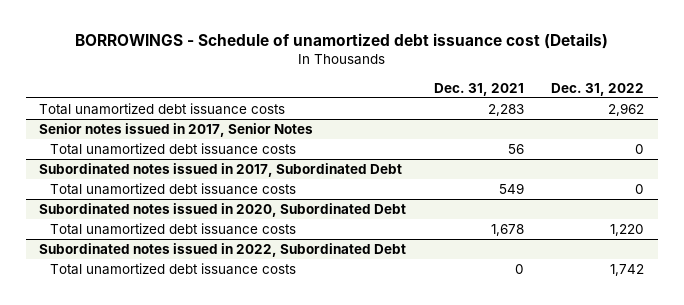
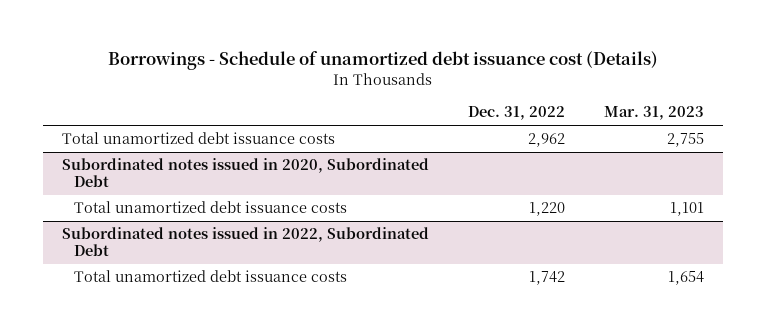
[74,33,608,50] BORROWINGS - Schedule of unamortized debt issuance cost (Details) -> [108,51,659,71] Borrowings - Schedule of unamortized debt issuance cost (Details)
[433,82,524,96] Dec. 31, 2021 -> none
none -> [603,106,704,121] Mar. 31, 2023
[39,122,314,137] Senior notes issued in 2017, Senior Notes -> none
[50,142,297,155] Total unamortized debt issuance costs -> none
[39,162,403,177] Subordinated notes issued in 2017, Subordinated Debt -> none
[50,182,297,195] Total unamortized debt issuance costs -> none

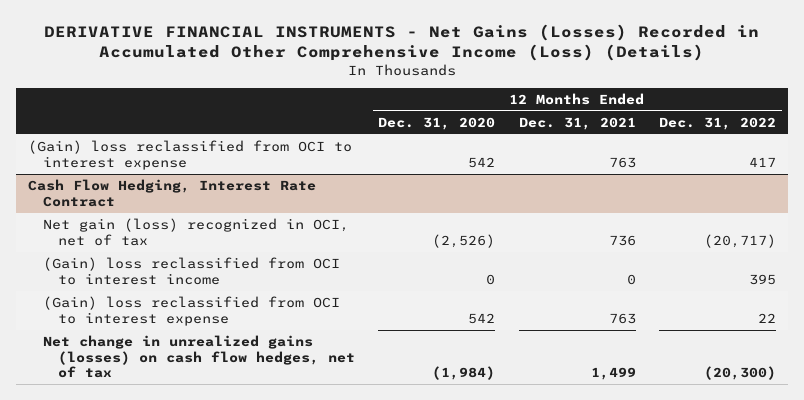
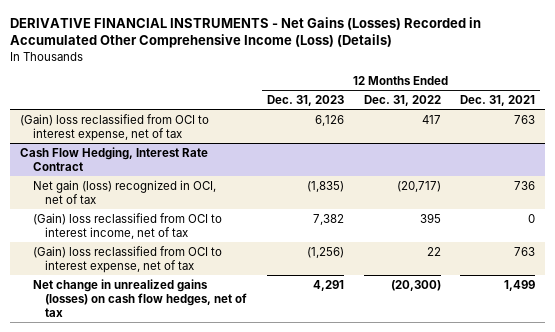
[378,116,496,130] Dec. 31, 2020 -> none
none -> [266,95,344,107] Dec. 31, 2023
[27,140,352,170] (Gain) loss reclassified from OCI to interest expense -> [20,113,210,141] (Gain) loss reclassified from OCI to interest expense, net of tax
[42,257,340,285] (Gain) loss reclassified from OCI to interest income -> [32,212,222,239] (Gain) loss reclassified from OCI to interest income, net of tax
[42,296,340,326] (Gain) loss reclassified from OCI to interest expense -> [32,245,222,273] (Gain) loss reclassified from OCI to interest expense, net of tax

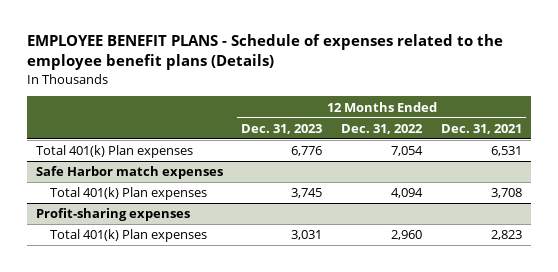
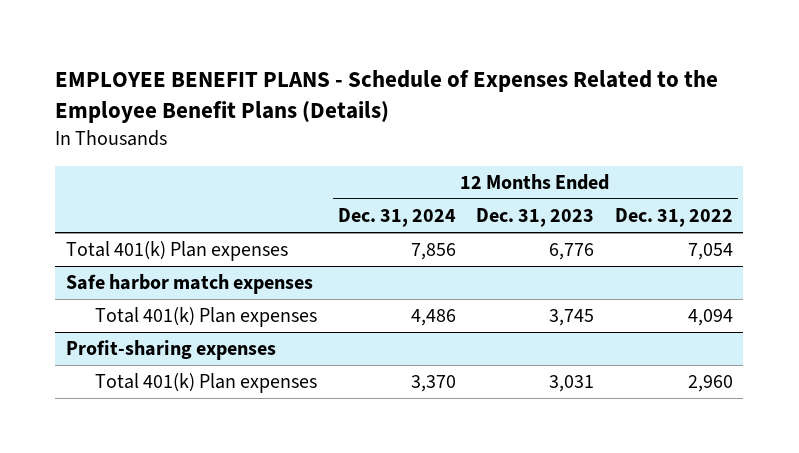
[26,34,503,71] EMPLOYEE BENEFIT PLANS - Schedule of expenses related to the employee benefit plans (Details) -> [55,69,719,124] EMPLOYEE BENEFIT PLANS - Schedule of Expenses Related to the Employee Benefit Plans (Details)
[440,123,522,134] Dec. 31, 2021 -> none
none -> [337,208,456,228] Dec. 31, 2024
[35,166,223,180] Safe Harbor match expenses -> [65,274,313,295] Safe harbor match expenses

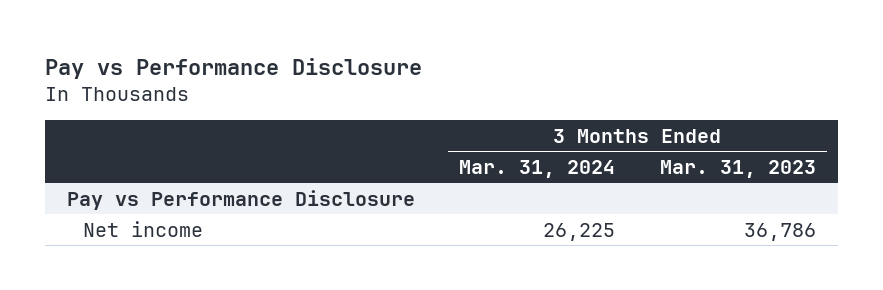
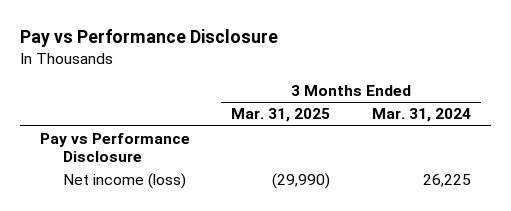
[659,159,816,178] Mar. 31, 2023 -> none
none -> [231,108,331,123] Mar. 31, 2025
[82,220,203,237] Net income -> [62,172,186,189] Net income (loss)

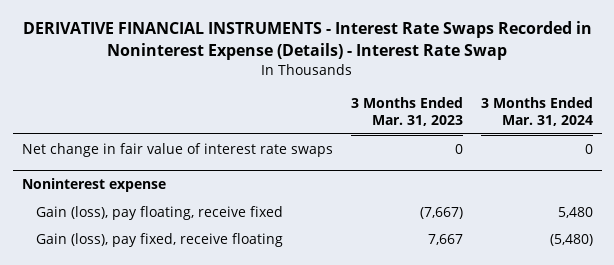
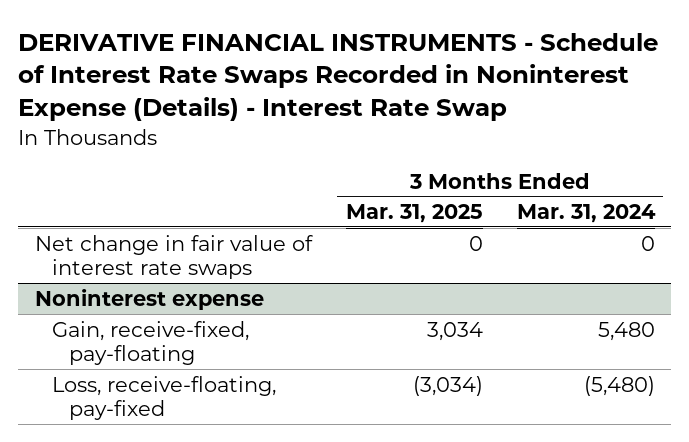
[23,21,593,61] DERIVATIVE FINANCIAL INSTRUMENTS - Interest Rate Swaps Recorded in Noninterest Expense (Details) - Interest Rate Swap -> [17,32,658,122] DERIVATIVE FINANCIAL INSTRUMENTS - Schedule of Interest Rate Swaps Recorded in Noninterest Expense (Details) - Interest Rate Swap
[350,96,463,127] 3 Months Ended Mar. 31, 2023 -> none
none -> [345,204,483,224] Mar. 31, 2025
[36,205,284,220] Gain (loss), pay floating, receive fixed -> [51,320,249,366] Gain, receive-fixed, pay-floating
[36,232,284,247] Gain (loss), pay fixed, receive floating -> [51,375,276,421] Loss, receive-floating, pay-fixed

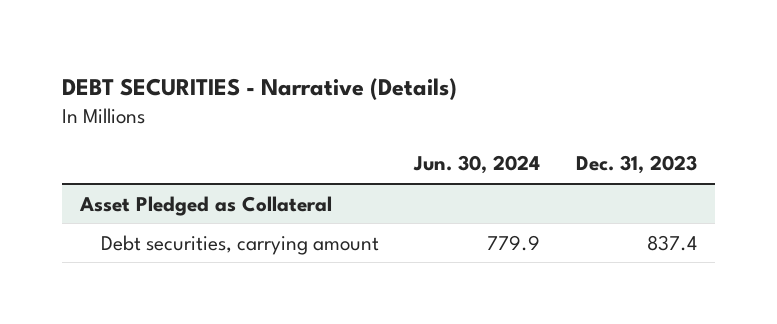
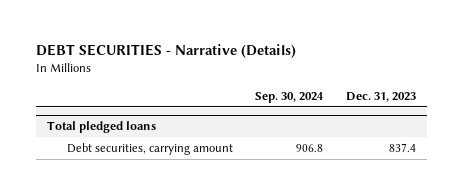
[413,155,541,175] Jun. 30, 2024 -> none
none -> [255,91,325,103] Sep. 30, 2024
[78,195,332,216] Asset Pledged as Collateral -> [46,121,156,134] Total pledged loans

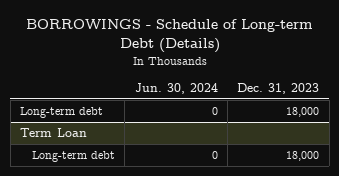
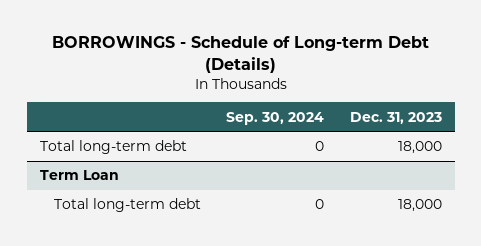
[134,83,218,95] Jun. 30, 2024 -> none
none -> [226,111,325,125] Sep. 30, 2024
[20,107,104,119] Long-term debt -> [39,140,187,155] Total long-term debt
[31,151,115,163] Long-term debt -> [53,198,201,213] Total long-term debt

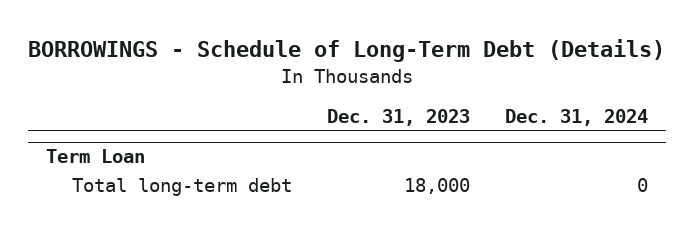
[51,36,429,73] BORROWINGS - Schedule of Long-term Debt (Details) -> [27,39,665,63] BORROWINGS - Schedule of Long-Term Debt (Details)
[226,111,325,125] Sep. 30, 2024 -> none
none -> [505,108,649,126] Dec. 31, 2024
[39,140,187,155] Total long-term debt -> none

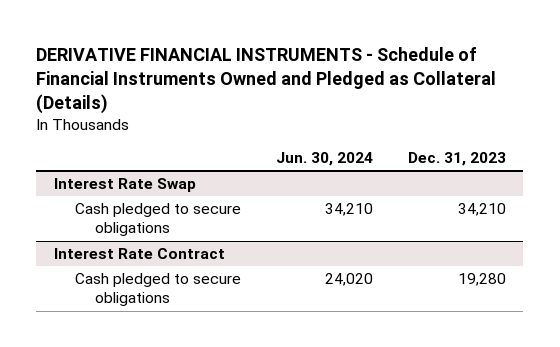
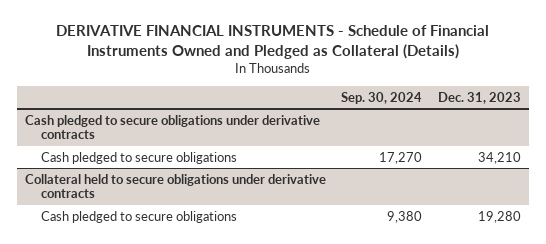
[275,152,373,167] Jun. 30, 2024 -> none
none -> [341,91,423,104] Sep. 30, 2024
[54,178,197,193] Interest Rate Swap -> [24,114,320,140] Cash pledged to secure obligations under derivative contracts
[54,248,226,260] Interest Rate Contract -> [24,173,326,199] Collateral held to secure obligations under derivative contracts

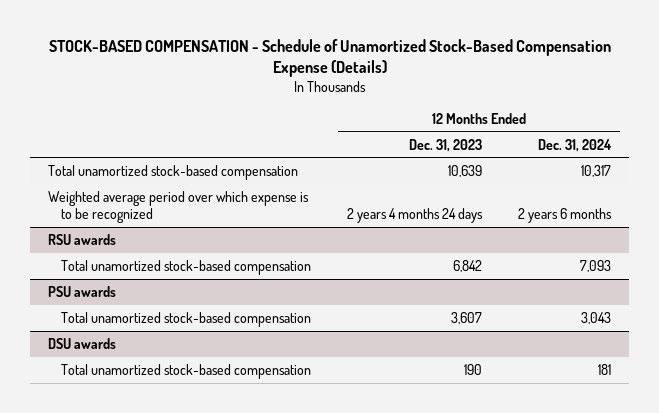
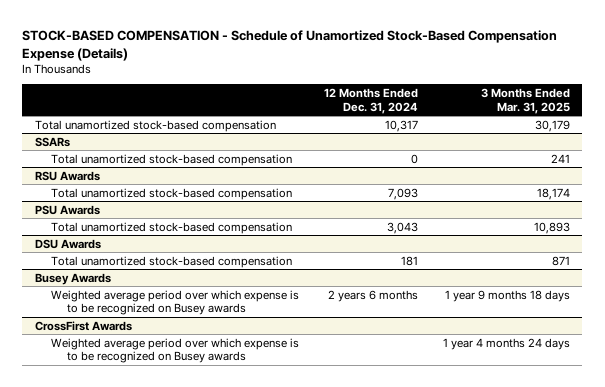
[408,138,482,152] Dec. 31, 2023 -> none
none -> [480,87,570,114] 3 Months Ended Mar. 31, 2025
[48,190,310,223] Weighted average period over which expense is to be recognized -> none
none -> [34,136,70,147] SSARs
none -> [51,153,293,166] Total unamortized stock-based compensation
[48,233,117,245] RSU awards -> [34,170,100,181] RSU Awards
[48,285,117,297] PSU awards -> [34,204,100,215] PSU Awards
[48,337,117,349] DSU awards -> [34,238,101,249] DSU Awards
none -> [34,272,111,285] Busey Awards
none -> [51,289,300,316] Weighted average period over which expense is to be recognized on Busey awards
none -> [34,320,132,331] CrossFirst Awards
none -> [51,337,300,364] Weighted average period over which expense is to be recognized on Busey awards

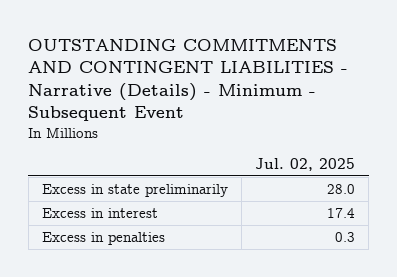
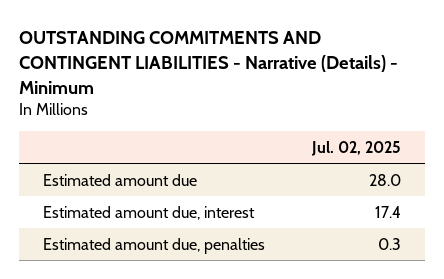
[28,38,349,122] OUTSTANDING COMMITMENTS AND CONTINGENT LIABILITIES - Narrative (Details) - Minimum - Subsequent Event -> [19,31,399,94] OUTSTANDING COMMITMENTS AND CONTINGENT LIABILITIES - Narrative (Details) - Minimum
[41,183,228,197] Excess in state preliminarily -> [42,173,197,186] Estimated amount due
[41,207,158,218] Excess in interest -> [42,205,255,220] Estimated amount due, interest
[41,231,165,245] Excess in penalties -> [42,237,265,254] Estimated amount due, penalties

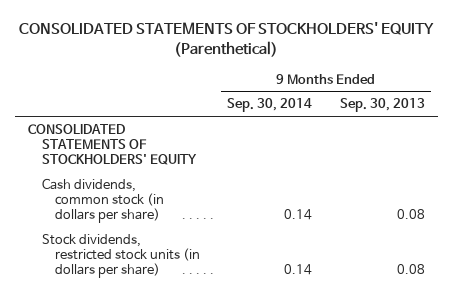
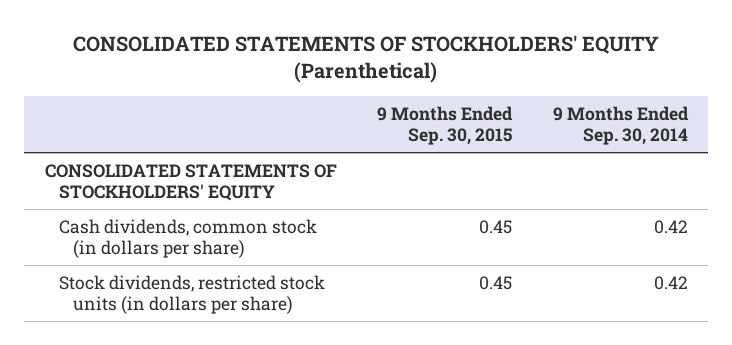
[339,98,425,113] Sep. 30, 2013 -> none
none -> [377,105,514,145] 9 Months Ended Sep. 30, 2015
[284,209,313,221] 0.14 -> [653,219,688,234] 0.42
[284,264,313,276] 0.14 -> [653,275,688,290] 0.42

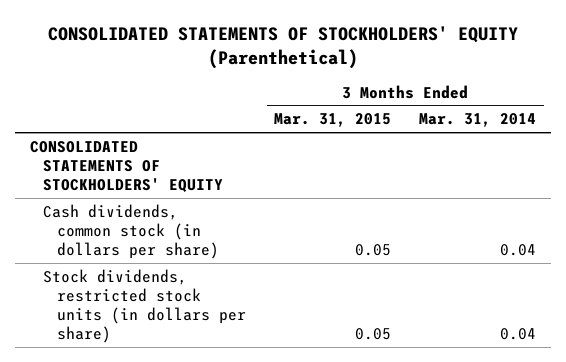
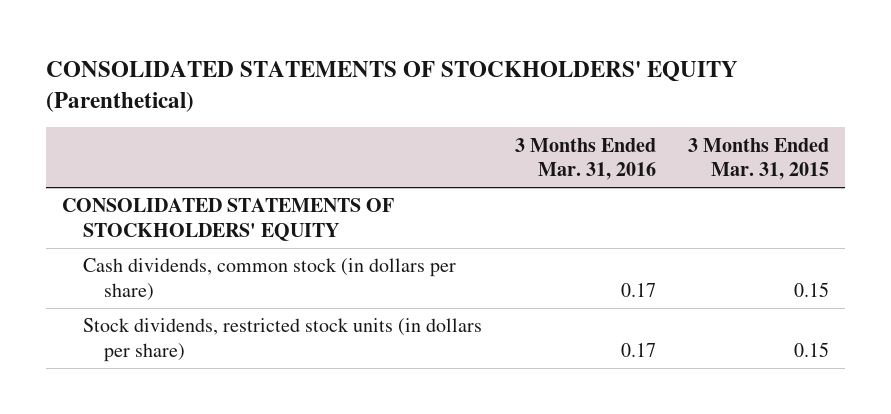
[419,113,537,128] Mar. 31, 2014 -> none
none -> [514,137,656,181] 3 Months Ended Mar. 31, 2016
[355,244,392,257] 0.05 -> [793,281,829,297] 0.15
[355,328,392,341] 0.05 -> [793,341,829,357] 0.15

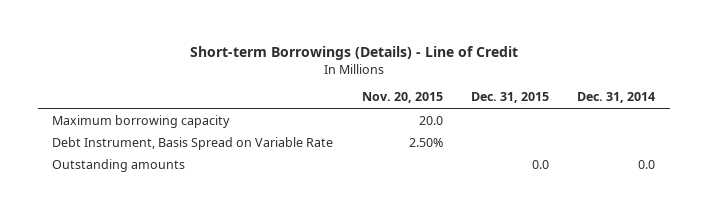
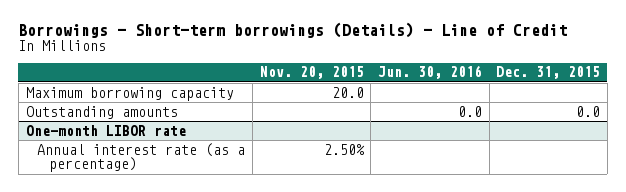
[189,45,518,60] Short-term Borrowings (Details) - Line of Credit -> [18,21,568,38] Borrowings - Short-term borrowings (Details) - Line of Credit
[577,92,656,104] Dec. 31, 2014 -> none
none -> [378,65,483,80] Jun. 30, 2016
[52,136,334,150] Debt Instrument, Basis Spread on Variable Rate -> none
none -> [25,124,186,136] One-month LIBOR rate
none -> [37,142,246,173] Annual interest rate (as a percentage)

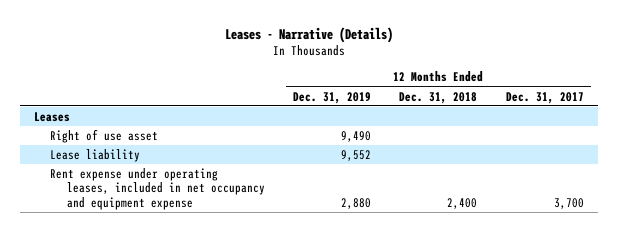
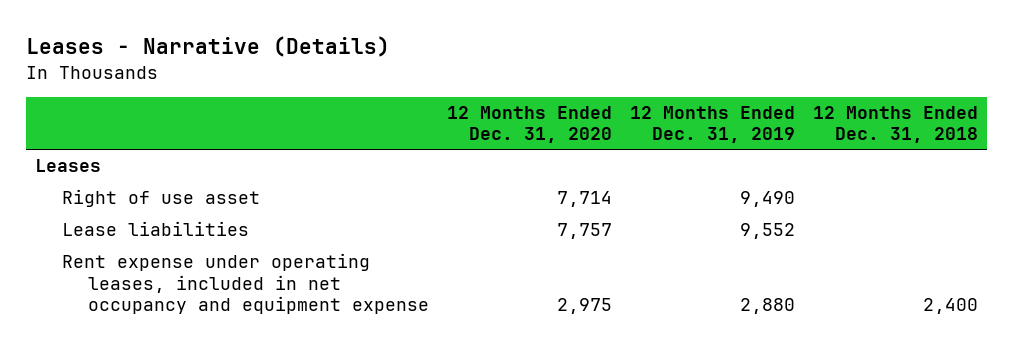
[505,91,584,104] Dec. 31, 2017 -> none
none -> [447,105,613,144] 12 Months Ended Dec. 31, 2020
[50,148,141,162] Lease liability -> [61,221,249,237] Lease liabilities

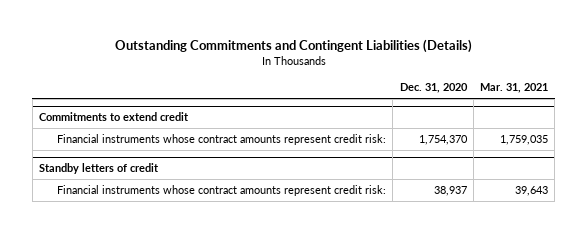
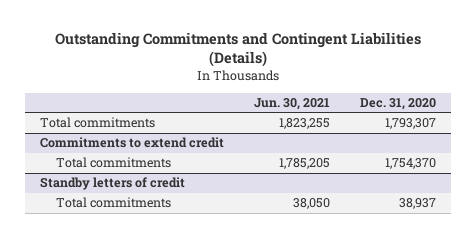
[480,83,549,94] Mar. 31, 2021 -> none
none -> [253,98,330,111] Jun. 30, 2021
none -> [39,117,155,129] Total commitments
[57,133,387,145] Financial instruments whose contract amounts represent credit risk: -> [56,157,172,169] Total commitments
[57,184,387,196] Financial instruments whose contract amounts represent credit risk: -> [56,197,172,209] Total commitments

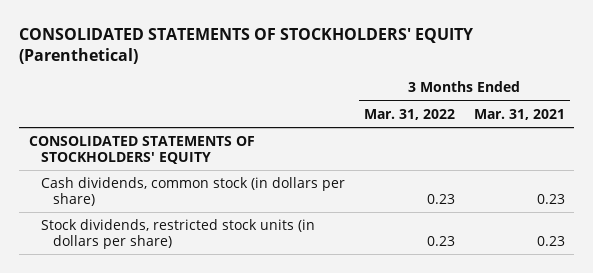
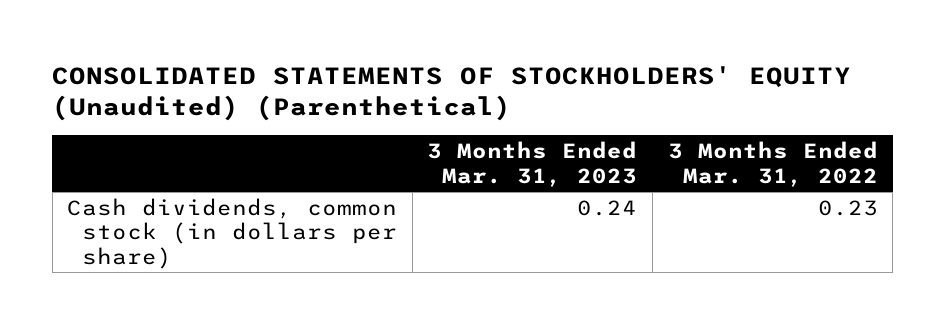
[19,27,474,64] CONSOLIDATED STATEMENTS OF STOCKHOLDERS' EQUITY (Parenthetical) -> [52,65,852,122] CONSOLIDATED STATEMENTS OF STOCKHOLDERS' EQUITY (Unaudited) (Parenthetical)
[473,108,565,120] Mar. 31, 2021 -> none
none -> [427,141,638,187] 3 Months Ended Mar. 31, 2023
[28,135,255,164] CONSOLIDATED STATEMENTS OF STOCKHOLDERS' EQUITY -> none
[40,218,315,249] Stock dividends, restricted stock units (in dollars per share) -> none

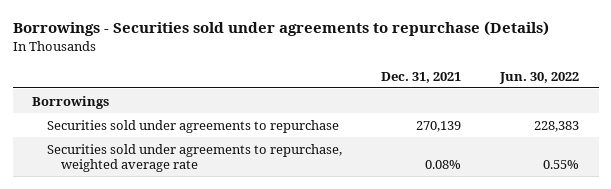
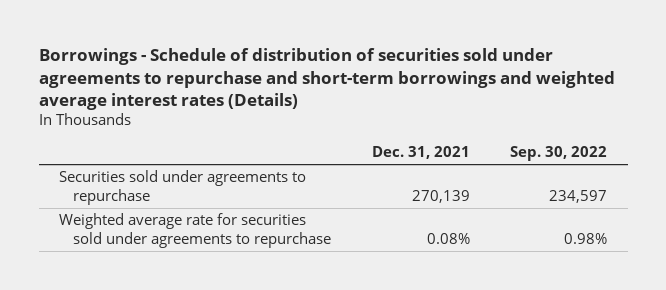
[12,21,549,37] Borrowings - Securities sold under agreements to repurchase (Details) -> [38,48,615,110] Borrowings - Schedule of distribution of securities sold under agreements to repurchase and short-term borrowings and weighted average interest rates (Details)
[499,71,580,84] Jun. 30, 2022 -> none
none -> [510,146,608,162] Sep. 30, 2022
[32,95,110,109] Borrowings -> none
[46,143,342,173] Securities sold under agreements to repurchase, weighted average rate -> [59,213,332,248] Weighted average rate for securities sold under agreements to repurchase

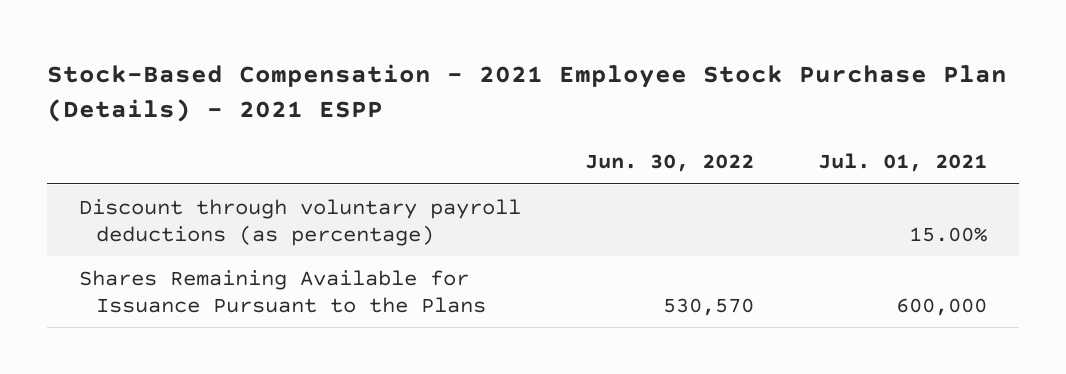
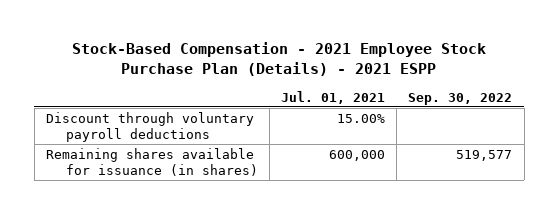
[585,154,755,173] Jun. 30, 2022 -> none
none -> [408,92,513,105] Sep. 30, 2022
[78,198,521,246] Discount through voluntary payroll deductions (as percentage) -> [46,111,255,142] Discount through voluntary payroll deductions
[78,269,486,313] Shares Remaining Available for Issuance Pursuant to the Plans -> [46,147,258,176] Remaining shares available for issuance (in shares)

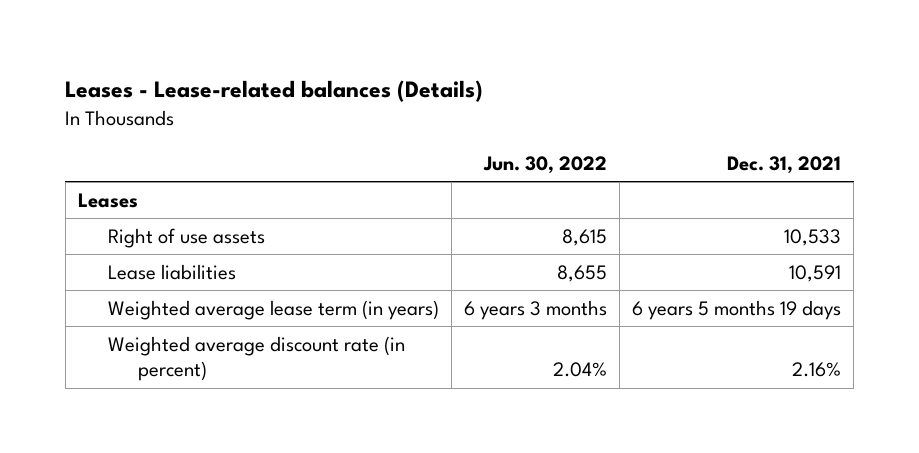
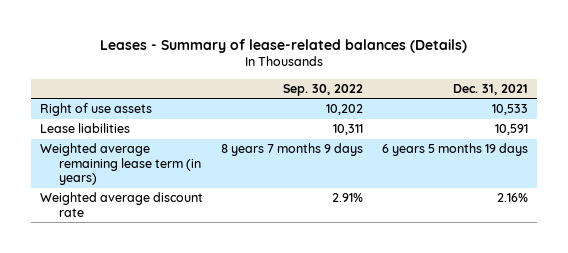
[65,80,484,103] Leases - Lease-related balances (Details) -> [99,38,467,53] Leases - Summary of lease-related balances (Details)
[483,155,608,174] Jun. 30, 2022 -> none
none -> [283,83,364,96] Sep. 30, 2022
[78,192,139,208] Leases -> none
[107,299,439,320] Weighted average lease term (in years) -> [39,143,201,186] Weighted average remaining lease term (in years)
[107,335,405,382] Weighted average discount rate (in percent) -> [39,192,203,217] Weighted average discount rate

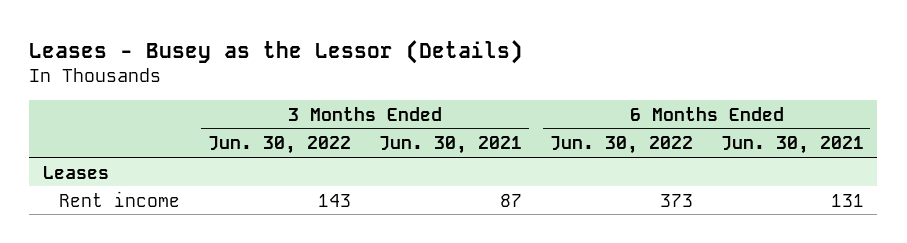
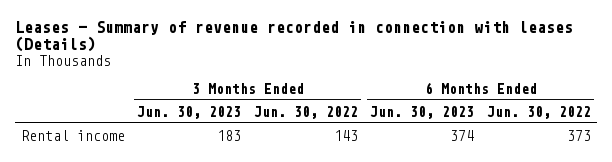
[29,39,524,64] Leases - Busey as the Lessor (Details) -> [14,20,573,53] Leases - Summary of revenue recorded in connection with leases (Details)
[378,136,522,155] Jun. 30, 2021 -> none
[720,136,864,155] Jun. 30, 2021 -> none
none -> [137,105,242,119] Jun. 30, 2023
none -> [370,105,475,119] Jun. 30, 2023
[43,165,110,179] Leases -> none
[59,190,181,207] Rent income -> [21,129,126,141] Rental income

